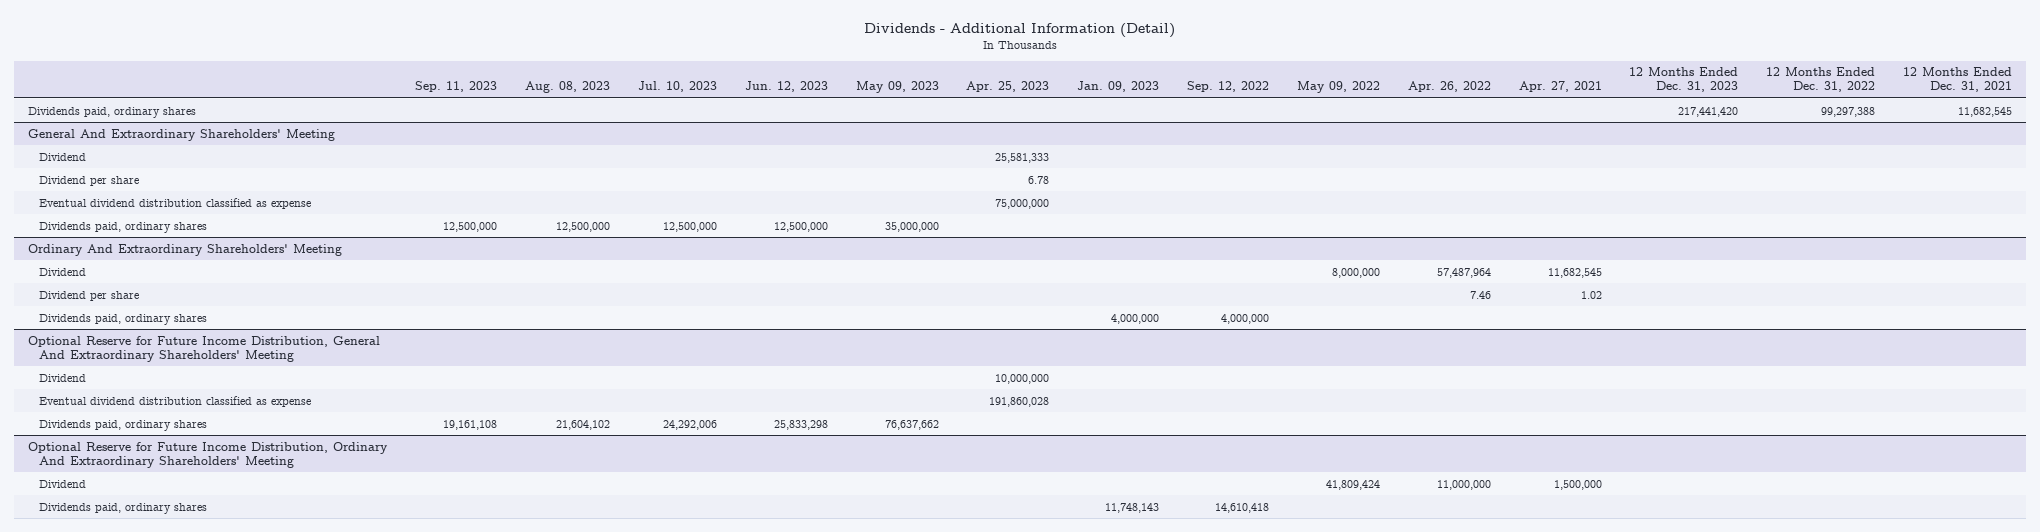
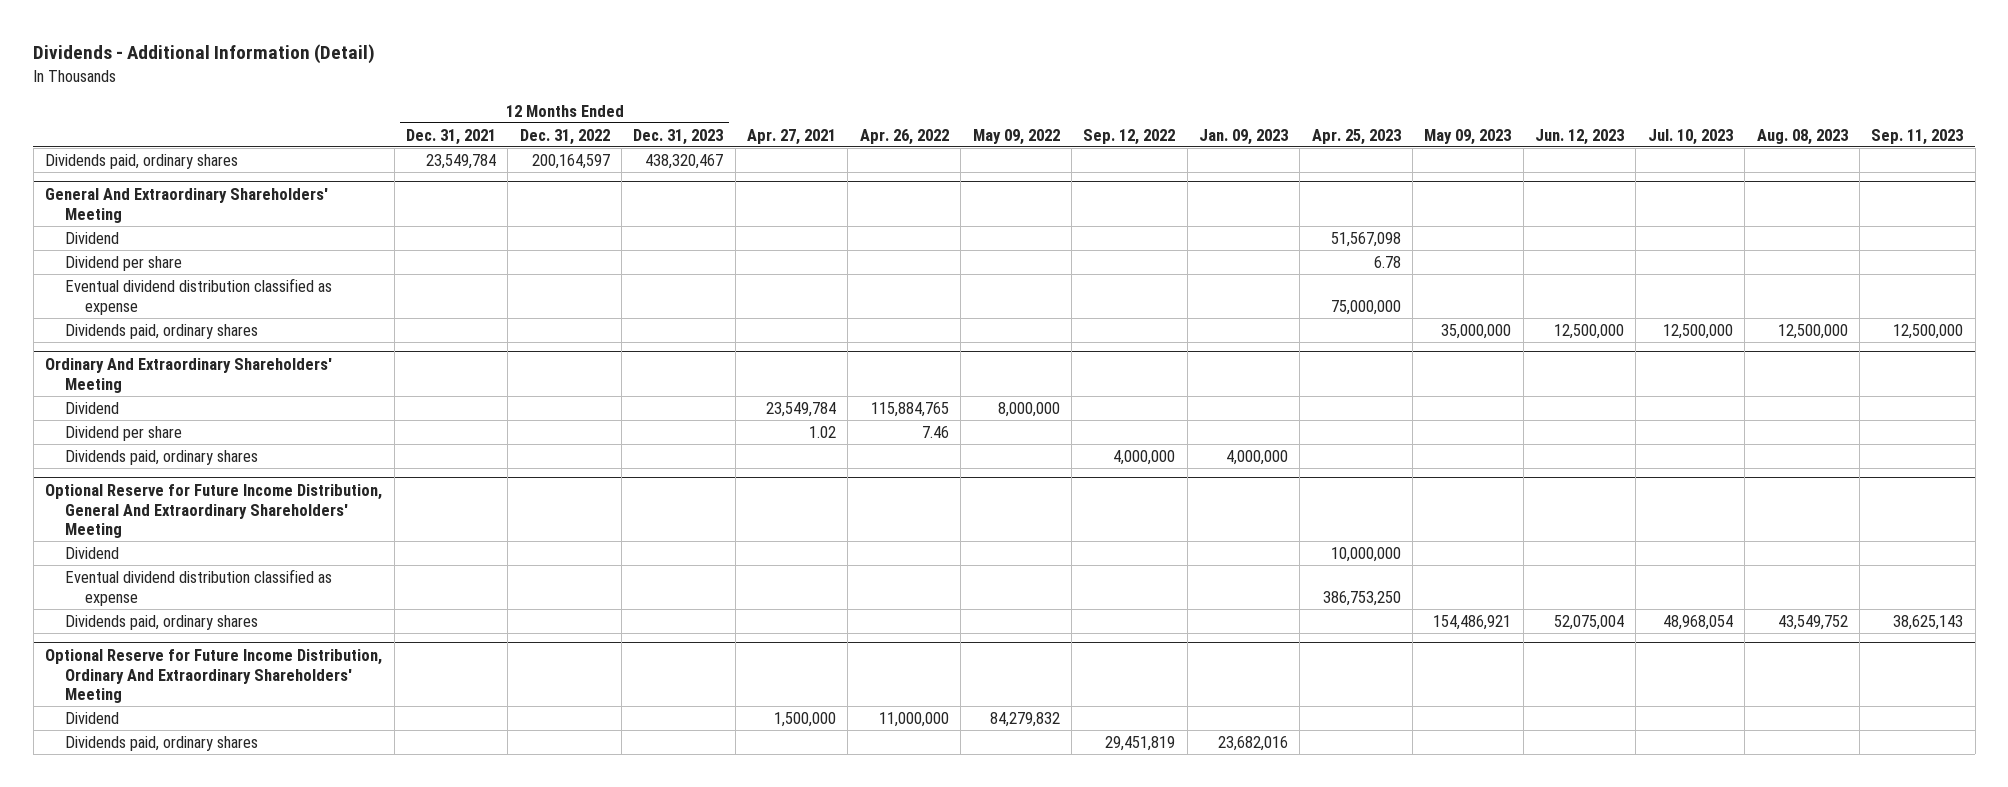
[1678,106,1739,117] 217,441,420 -> [645,153,724,169] 438,320,467
[1821,106,1876,117] 99,297,388 -> [531,153,610,169] 200,164,597
[1958,106,2013,117] 11,682,545 -> [425,153,496,169] 23,549,784
[995,152,1050,163] 25,581,333 -> [1330,231,1401,247] 51,567,098
[1436,267,1491,278] 57,487,964 -> [870,401,949,417] 115,884,765
[1547,267,1602,278] 11,682,545 -> [766,401,837,417] 23,549,784
[989,396,1050,407] 191,860,028 -> [1322,590,1401,606] 386,753,250
[443,419,498,430] 19,161,108 -> [1893,614,1964,630] 38,625,143
[555,419,610,430] 21,604,102 -> [1777,614,1848,630] 43,549,752
[662,419,717,430] 24,292,006 -> [1662,614,1733,630] 48,968,054
[773,419,828,430] 25,833,298 -> [1554,614,1625,630] 52,075,004
[884,419,939,430] 76,637,662 -> [1433,614,1512,630] 154,486,921
[1325,479,1380,490] 41,809,424 -> [989,711,1060,727] 84,279,832
[1105,502,1160,513] 11,748,143 -> [1217,735,1288,751] 23,682,016
[1215,502,1270,513] 14,610,418 -> [1105,735,1176,751] 29,451,819

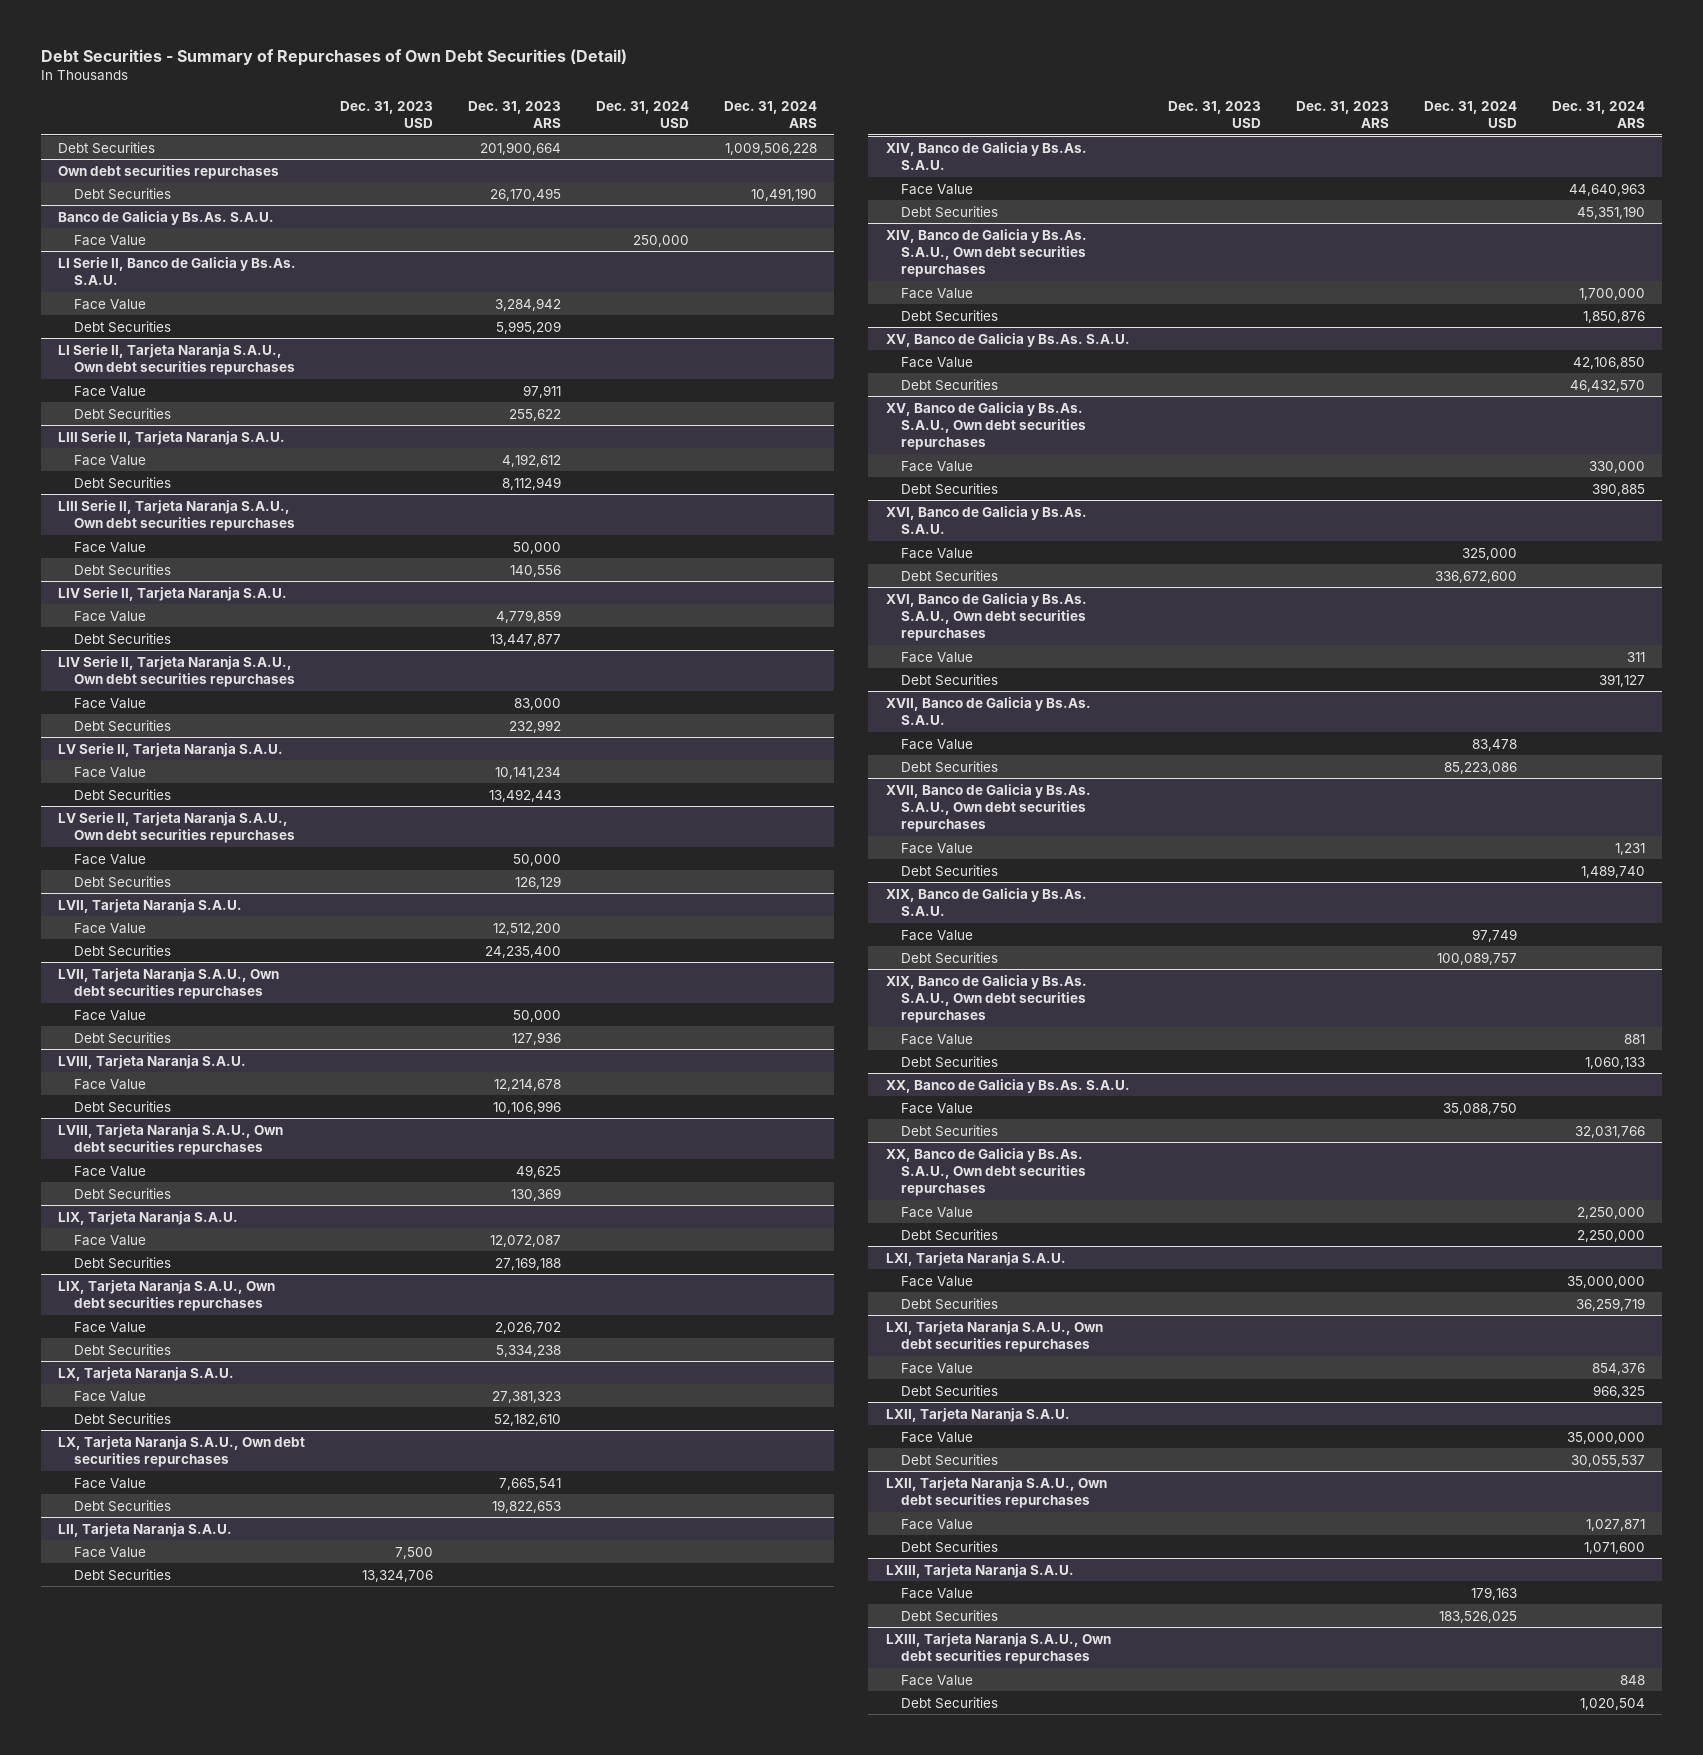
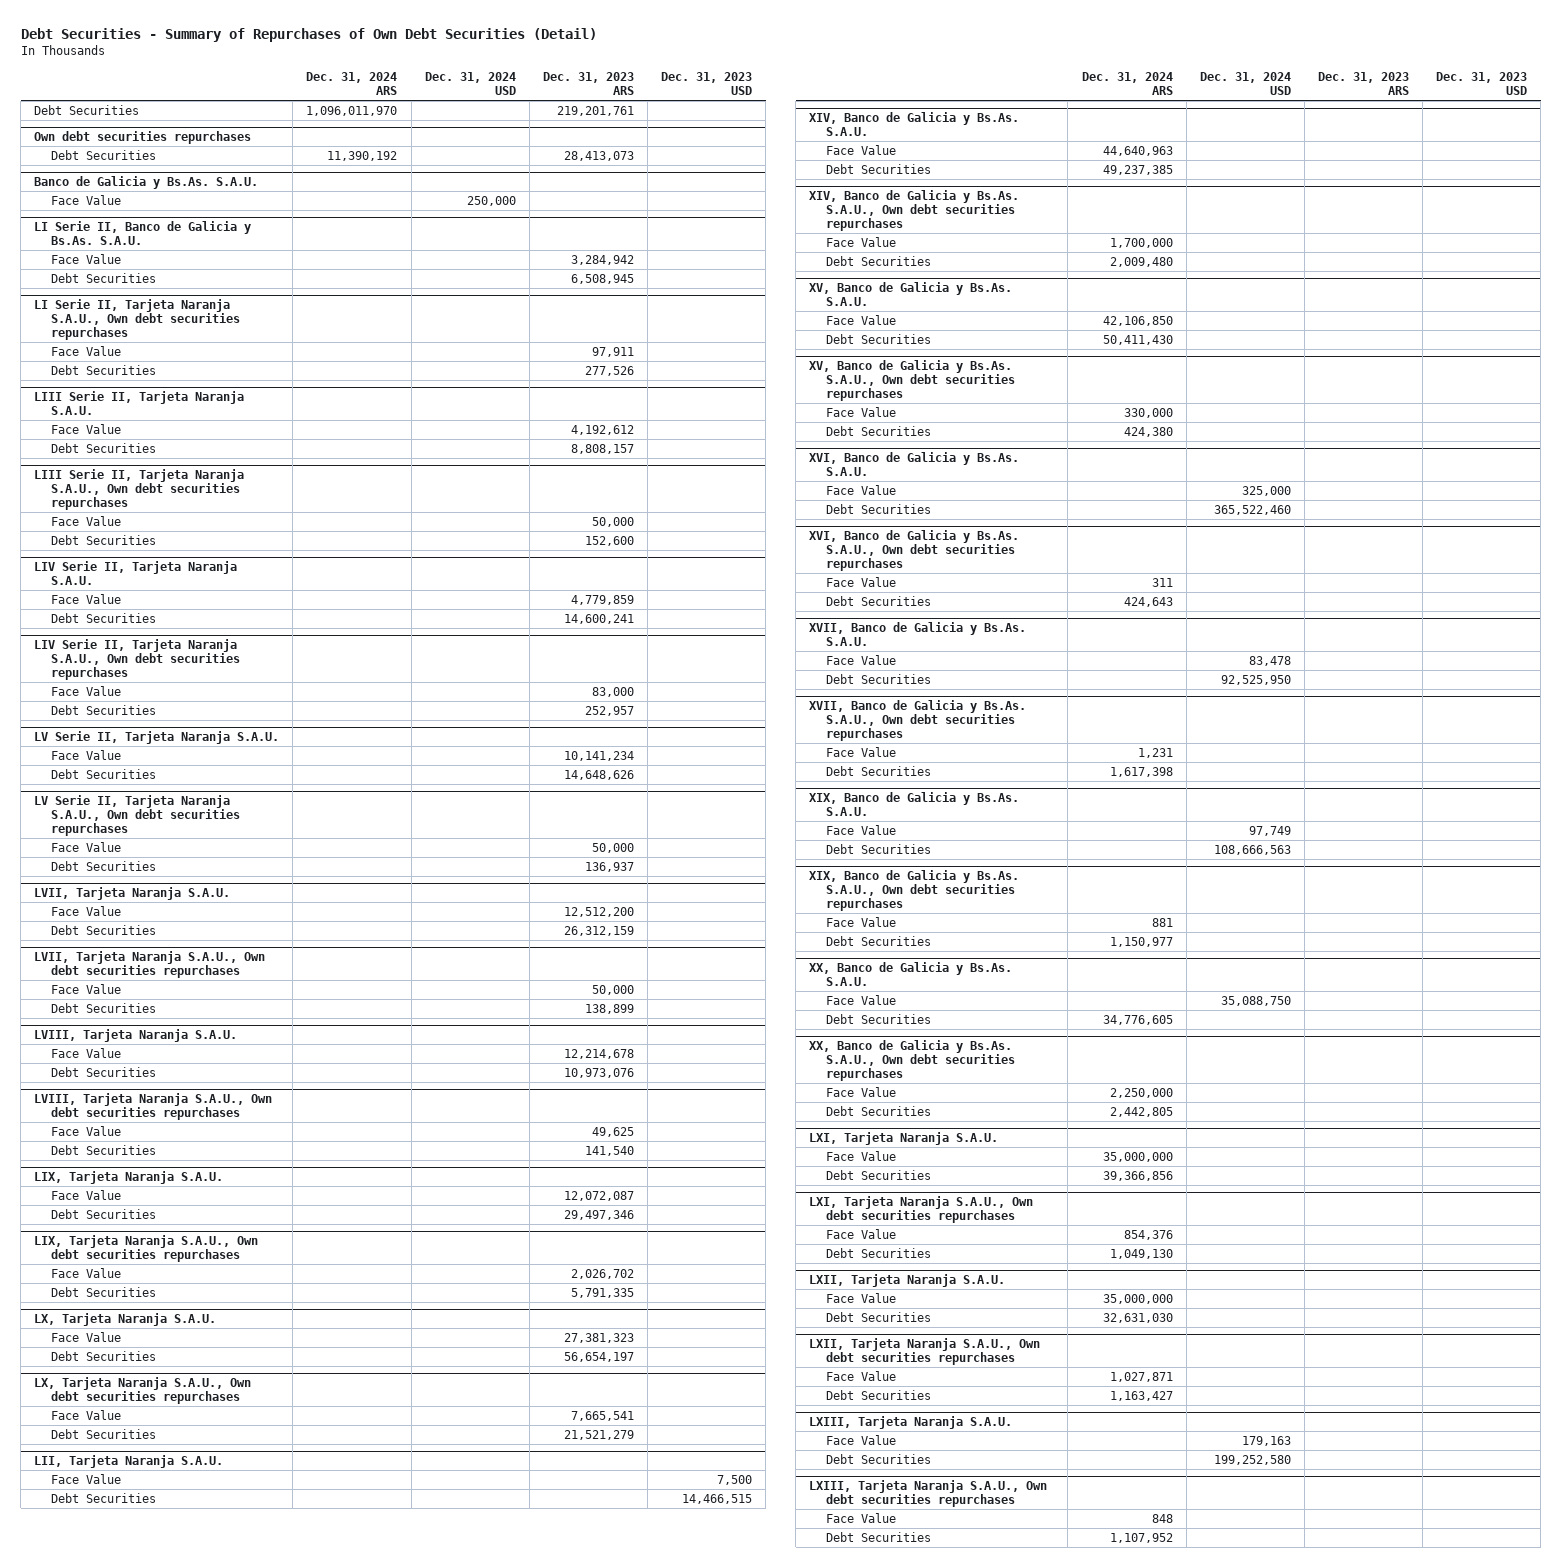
[479,141,561,155] 201,900,664 -> [556,105,634,116] 219,201,761
[724,141,817,155] 1,009,506,228 -> [306,105,398,116] 1,096,011,970
[489,187,561,201] 26,170,495 -> [563,150,634,161] 28,413,073
[750,187,817,201] 10,491,190 -> [327,150,398,161] 11,390,192
[495,320,561,334] 5,995,209 -> [570,273,634,284] 6,508,945
[508,408,561,421] 255,622 -> [584,365,634,376] 277,526
[501,476,561,490] 8,112,949 -> [570,443,634,454] 8,808,157
[509,564,561,577] 140,556 -> [584,535,634,546] 152,600
[489,633,561,646] 13,447,877 -> [563,613,634,624] 14,600,241
[508,719,561,733] 232,992 -> [584,705,634,716] 252,957
[488,788,561,802] 13,492,443 -> [563,769,634,780] 14,648,626
[514,875,561,889] 126,129 -> [584,861,634,872] 136,937
[484,945,561,958] 24,235,400 -> [563,925,634,936] 26,312,159
[511,1031,561,1045] 127,936 -> [584,1003,634,1014] 138,899
[492,1100,561,1114] 10,106,996 -> [563,1067,634,1078] 10,973,076
[510,1187,561,1201] 130,369 -> [584,1145,634,1156] 141,540
[494,1256,561,1270] 27,169,188 -> [563,1209,634,1220] 29,497,346
[495,1344,561,1357] 5,334,238 -> [570,1287,634,1298] 5,791,335
[493,1413,561,1426] 52,182,610 -> [563,1351,634,1362] 56,654,197
[491,1499,561,1513] 19,822,653 -> [563,1429,634,1440] 21,521,279
[361,1569,433,1582] 13,324,706 -> [682,1493,753,1504] 14,466,515
[1576,205,1645,219] 45,351,190 -> [1102,164,1173,175] 49,237,385
[1582,310,1645,323] 1,850,876 -> [1109,256,1173,267] 2,009,480
[1569,379,1645,392] 46,432,570 -> [1102,334,1173,345] 50,411,430
[1591,482,1645,496] 390,885 -> [1123,426,1173,437] 424,380
[1434,570,1517,583] 336,672,600 -> [1213,504,1291,515] 365,522,460
[1598,673,1645,687] 391,127 -> [1123,596,1173,607] 424,643
[1443,761,1517,774] 85,223,086 -> [1220,674,1291,685] 92,525,950
[1580,864,1645,878] 1,489,740 -> [1109,766,1173,777] 1,617,398
[1436,951,1517,965] 100,089,757 -> [1213,844,1291,855] 108,666,563
[1584,1056,1645,1069] 1,060,133 -> [1109,936,1173,947] 1,150,977
[1574,1125,1645,1138] 32,031,766 -> [1102,1014,1173,1025] 34,776,605
[1576,1229,1645,1242] 2,250,000 -> [1109,1106,1173,1117] 2,442,805
[1575,1297,1645,1311] 36,259,719 -> [1102,1170,1173,1181] 39,366,856
[1592,1384,1645,1398] 966,325 -> [1109,1248,1173,1259] 1,049,130
[1570,1454,1645,1467] 30,055,537 -> [1102,1312,1173,1323] 32,631,030
[1583,1541,1645,1554] 1,071,600 -> [1109,1390,1173,1401] 1,163,427
[1438,1610,1517,1623] 183,526,025 -> [1213,1454,1291,1465] 199,252,580
[1579,1697,1645,1710] 1,020,504 -> [1109,1532,1173,1543] 1,107,952

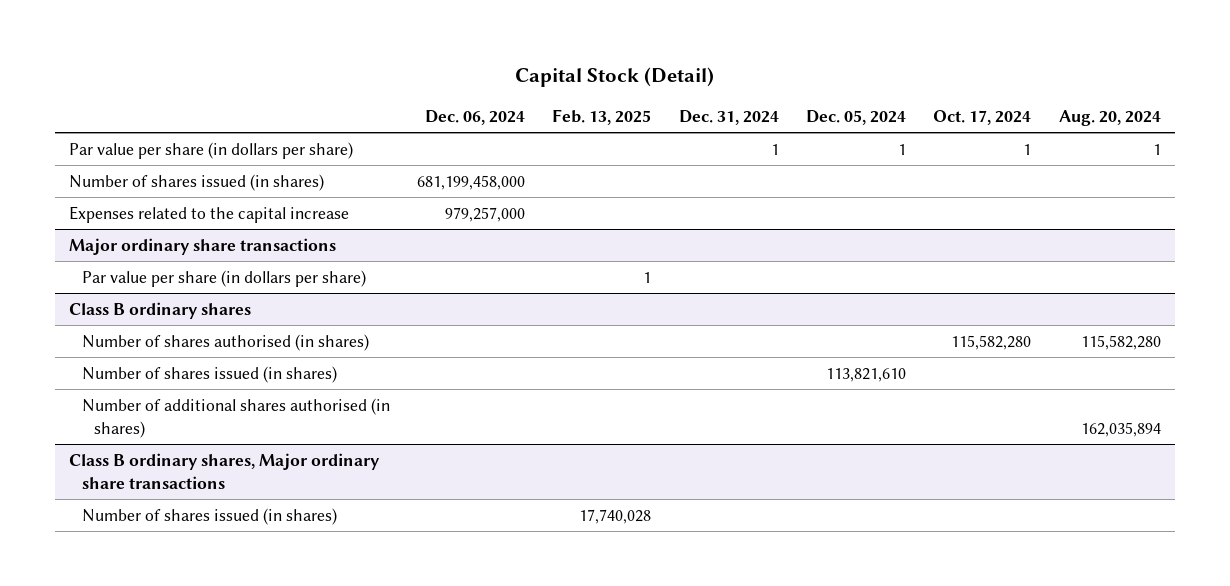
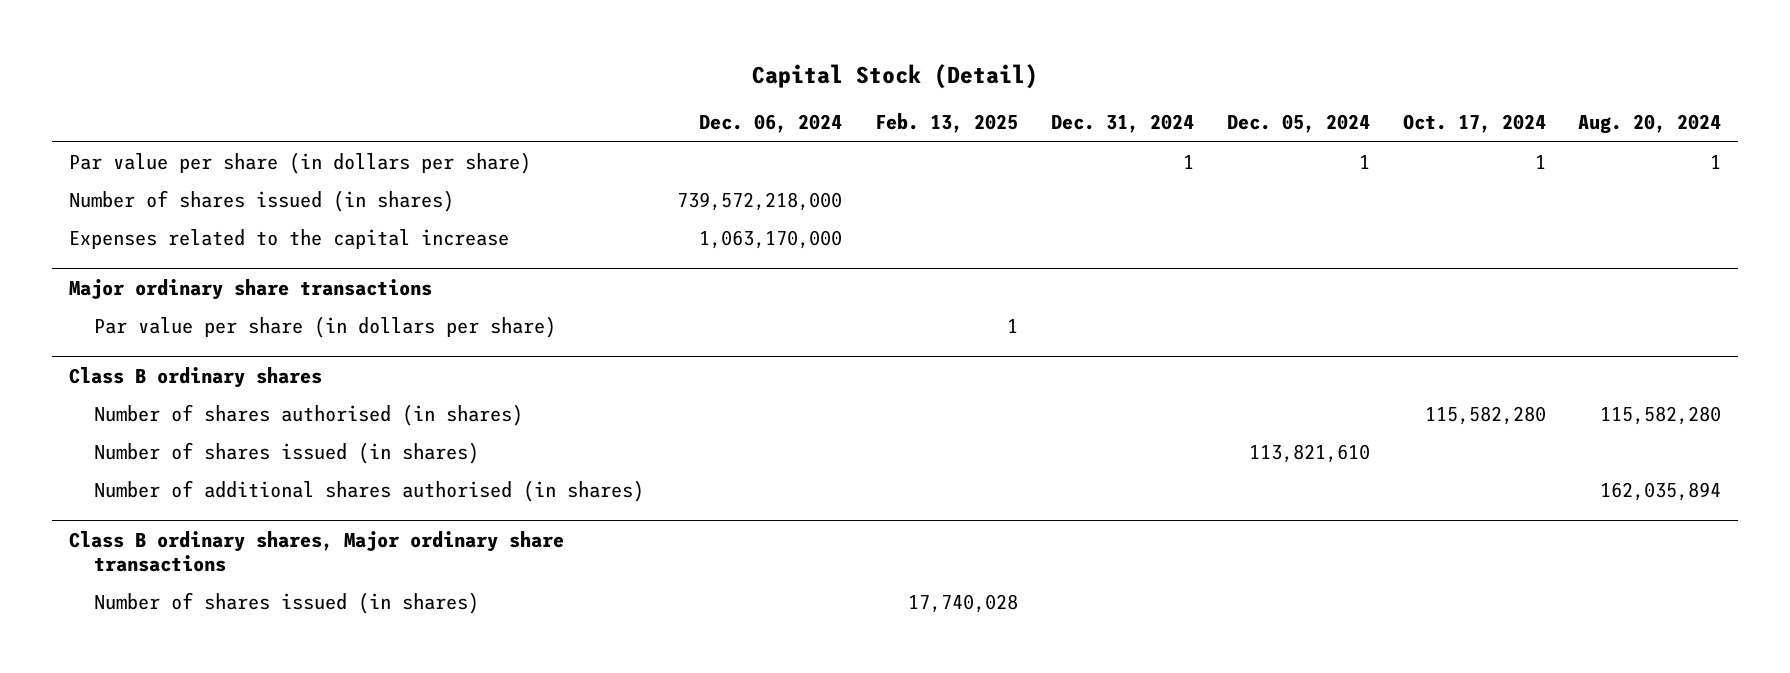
[416,174,525,190] 681,199,458,000 -> [677,192,843,212] 739,572,218,000
[444,206,525,222] 979,257,000 -> [699,230,843,250] 1,063,170,000

